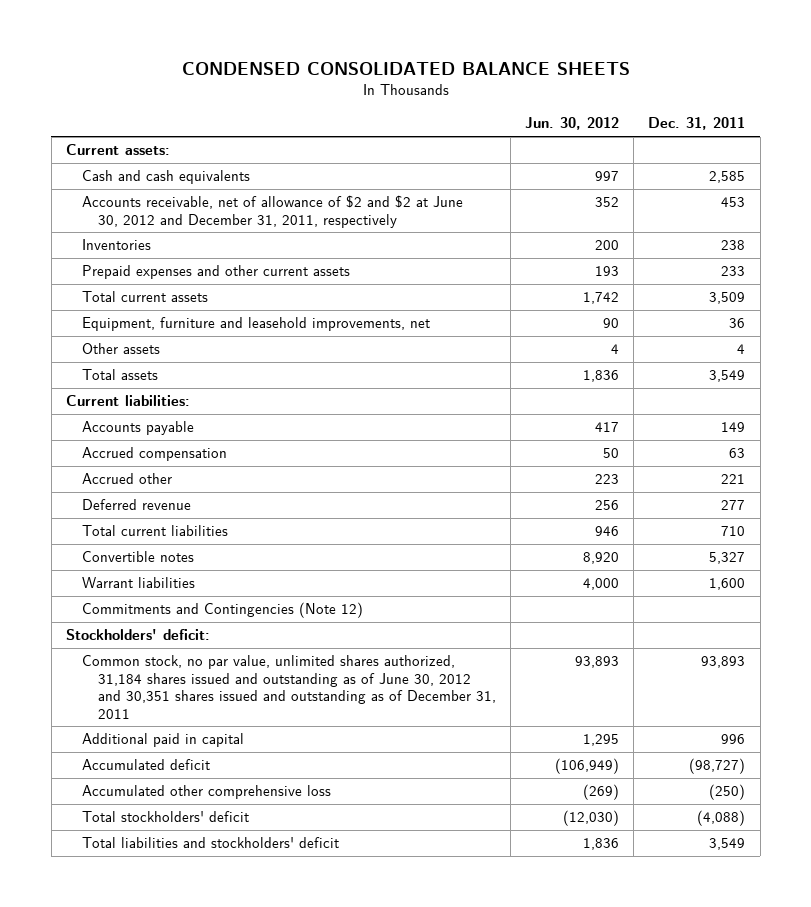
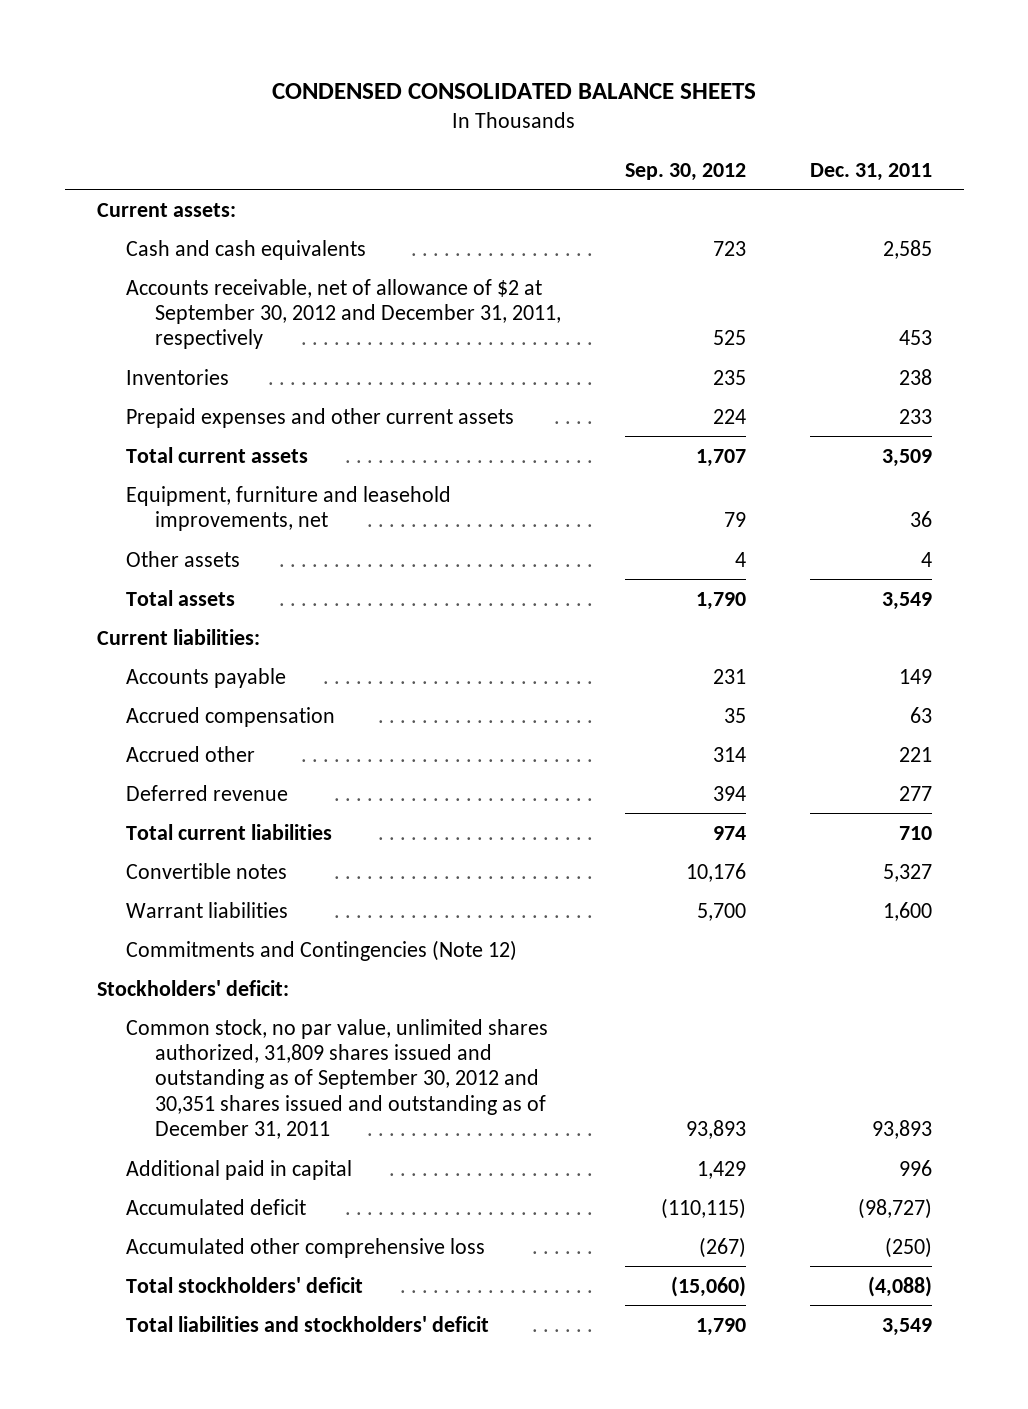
[524,117,619,131] Jun. 30, 2012 -> none
none -> [624,162,746,181] Sep. 30, 2012
[81,195,463,228] Accounts receivable, net of allowance of $2 and $2 at June 30, 2012 and December 31, 2011, respectively -> [125,278,562,350] Accounts receivable, net of allowance of $2 at September 30, 2012 and December 31, 2011, respectively
[81,655,496,719] Common stock, no par value, unlimited shares authorized, 31,184 shares issued and outstanding as of June 30, 2012 and 30,351 shares issued and outstanding as of December 31, 2011 -> [125,1018,548,1140] Common stock, no par value, unlimited shares authorized, 31,809 shares issued and outstanding as of September 30, 2012 and 30,351 shares issued and outstanding as of December 31, 2011

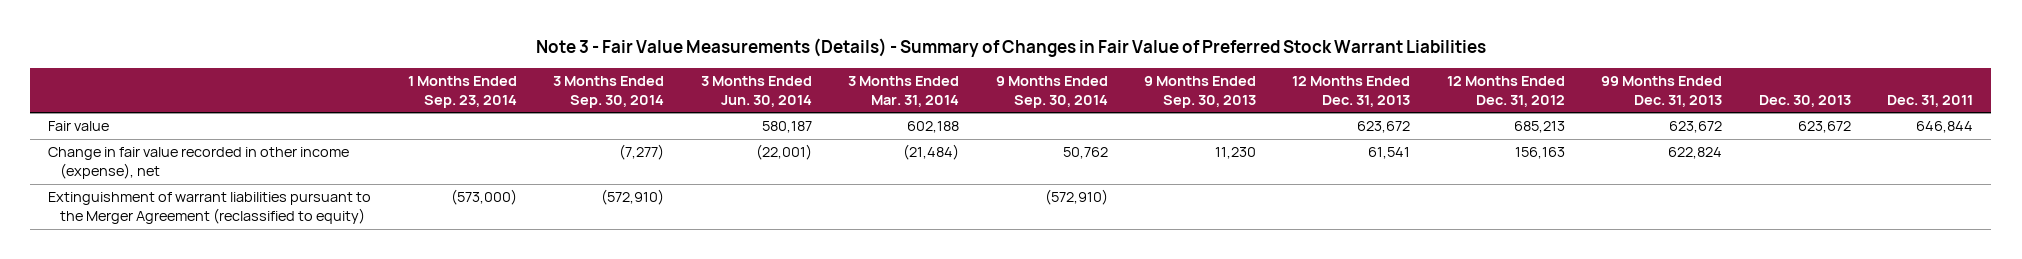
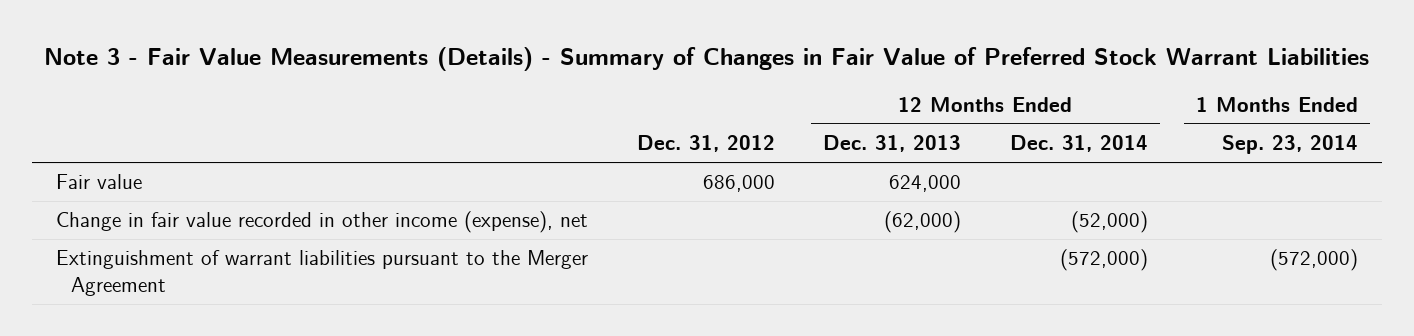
[553,76,665,108] 3 Months Ended Sep. 30, 2014 -> none
[700,76,812,107] 3 Months Ended Jun. 30, 2014 -> none
[848,76,960,107] 3 Months Ended Mar. 31, 2014 -> none
[995,76,1108,108] 9 Months Ended Sep. 30, 2014 -> none
[1143,76,1256,108] 9 Months Ended Sep. 30, 2013 -> none
[1446,76,1565,107] 12 Months Ended Dec. 31, 2012 -> none
[1601,76,1723,107] 99 Months Ended Dec. 31, 2013 -> none
[1758,94,1851,107] Dec. 30, 2013 -> none
[1887,94,1974,107] Dec. 31, 2011 -> none
none -> [636,135,775,153] Dec. 31, 2012
none -> [1009,135,1148,153] Dec. 31, 2014
[1357,121,1411,134] 623,672 -> [889,175,962,193] 624,000
[1368,147,1411,160] 61,541 -> [884,211,962,234] (62,000)
[48,192,372,224] Extinguishment of warrant liabilities pursuant to the Merger Agreement (reclassified to equity) -> [56,250,589,297] Extinguishment of warrant liabilities pursuant to the Merger Agreement
[450,189,517,206] (573,000) -> [1270,249,1359,272] (572,000)

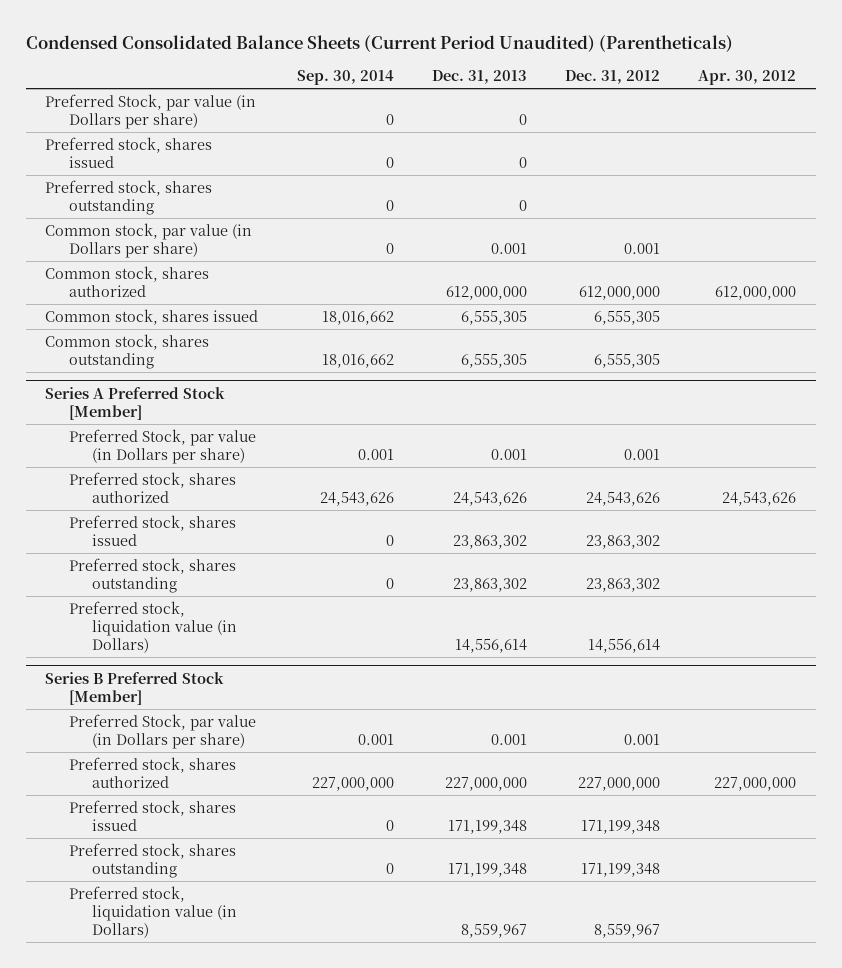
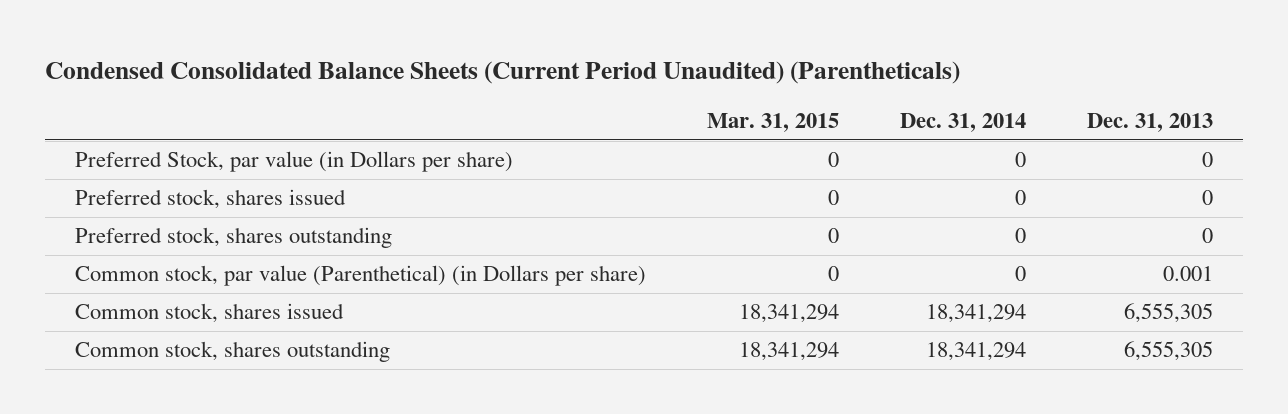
[296,70,394,86] Sep. 30, 2014 -> none
[565,70,661,85] Dec. 31, 2012 -> none
[698,70,797,86] Apr. 30, 2012 -> none
none -> [707,113,840,133] Mar. 31, 2015
none -> [899,113,1026,133] Dec. 31, 2014
[45,265,210,297] Common stock, shares authorized -> none
[45,222,253,258] Common stock, par value (in Dollars per share) -> [75,265,647,287] Common stock, par value (Parenthetical) (in Dollars per share)
[45,386,226,420] Series A Preferred Stock [Member] -> none
[68,428,256,464] Preferred Stock, par value (in Dollars per share) -> none
[68,471,236,503] Preferred stock, shares authorized -> none
[68,514,236,546] Preferred stock, shares issued -> none
[68,557,236,593] Preferred stock, shares outstanding -> none
[68,600,237,653] Preferred stock, liquidation value (in Dollars) -> none
[45,671,225,705] Series B Preferred Stock [Member] -> none
[68,713,256,749] Preferred Stock, par value (in Dollars per share) -> none
[68,756,236,788] Preferred stock, shares authorized -> none
[68,799,236,831] Preferred stock, shares issued -> none
[68,842,236,878] Preferred stock, shares outstanding -> none
[68,885,237,938] Preferred stock, liquidation value (in Dollars) -> none

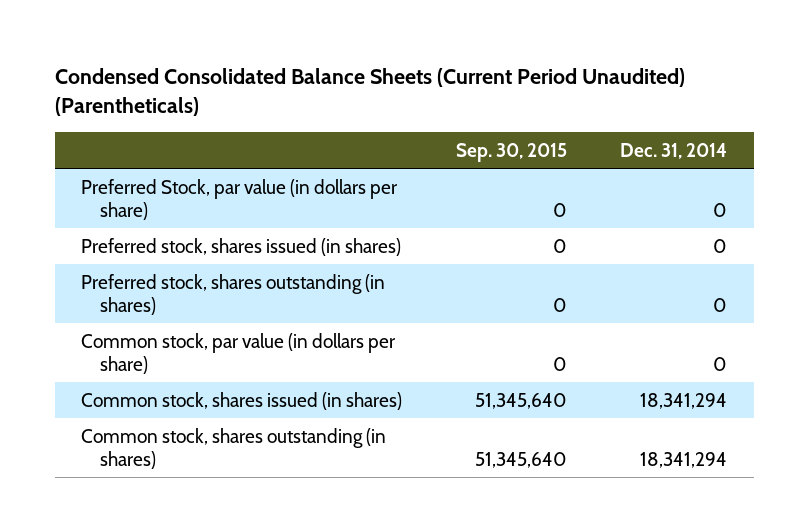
[707,113,840,133] Mar. 31, 2015 -> none
[1086,113,1213,133] Dec. 31, 2013 -> none
none -> [455,142,567,162] Sep. 30, 2015
[75,151,514,173] Preferred Stock, par value (in Dollars per share) -> [81,178,399,220] Preferred Stock, par value (in dollars per share)
[75,189,347,210] Preferred stock, shares issued -> [81,237,402,256] Preferred stock, shares issued (in shares)
[75,227,393,249] Preferred stock, shares outstanding -> [81,273,386,315] Preferred stock, shares outstanding (in shares)
[75,265,647,287] Common stock, par value (Parenthetical) (in Dollars per share) -> [81,332,397,374] Common stock, par value (in dollars per share)
[75,303,345,324] Common stock, shares issued -> [81,391,403,410] Common stock, shares issued (in shares)
[75,341,391,363] Common stock, shares outstanding -> [81,427,387,469] Common stock, shares outstanding (in shares)

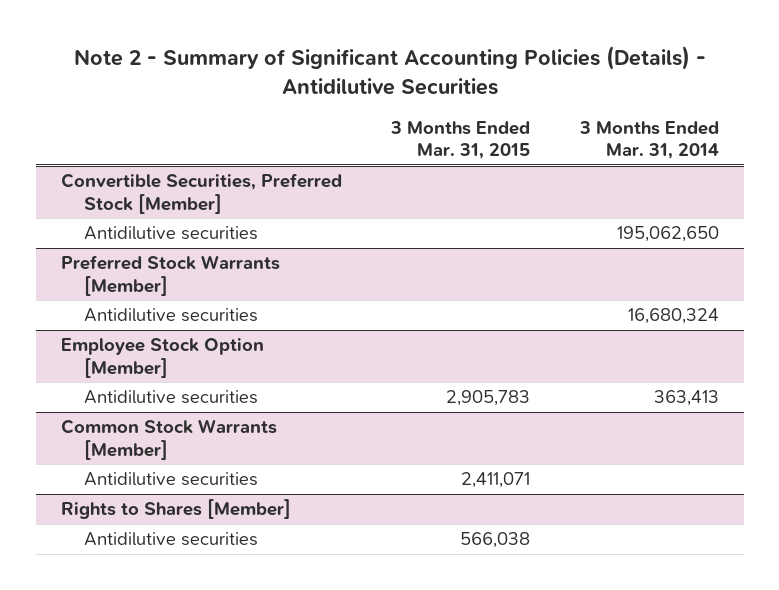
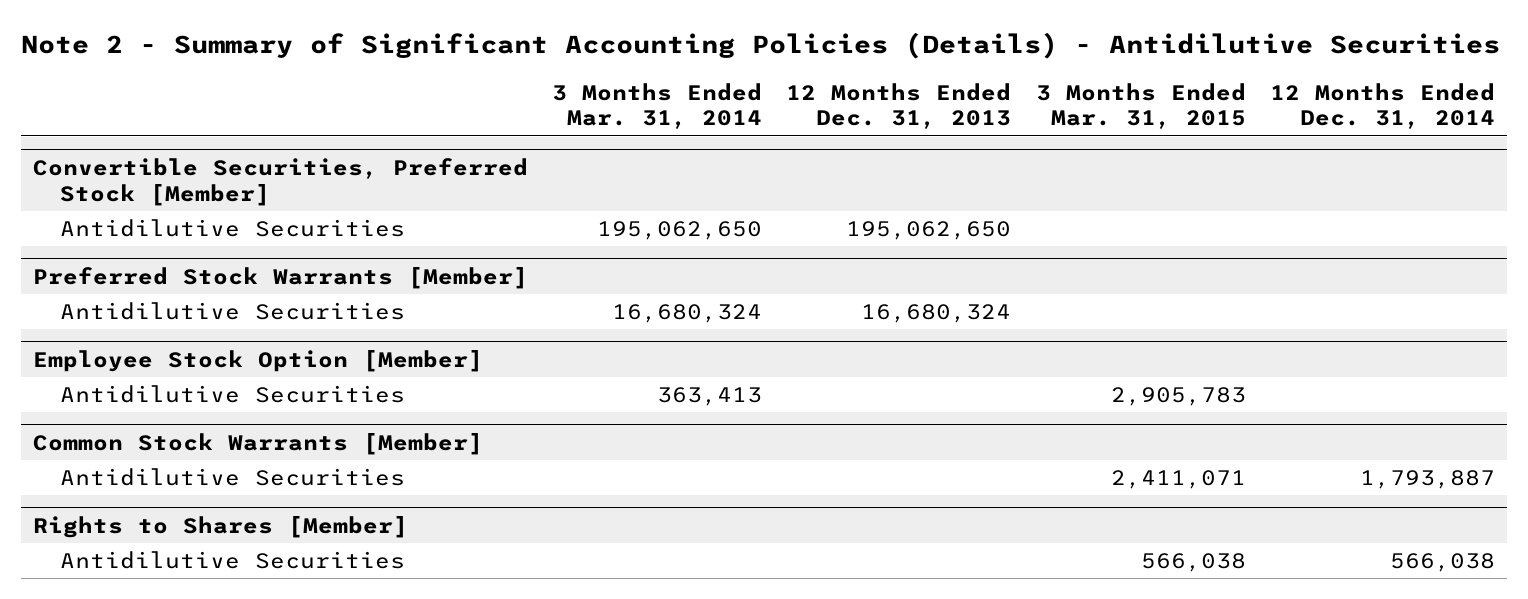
none -> [786,82,1012,130] 12 Months Ended Dec. 31, 2013
none -> [1269,82,1495,130] 12 Months Ended Dec. 31, 2014
[84,226,259,241] Antidilutive securities -> [59,219,405,238] Antidilutive Securities
[84,308,259,323] Antidilutive securities -> [59,302,405,321] Antidilutive Securities
[84,390,259,405] Antidilutive securities -> [59,385,405,404] Antidilutive Securities
[84,472,259,487] Antidilutive securities -> [59,468,405,487] Antidilutive Securities
[84,532,259,547] Antidilutive securities -> [59,551,405,570] Antidilutive Securities

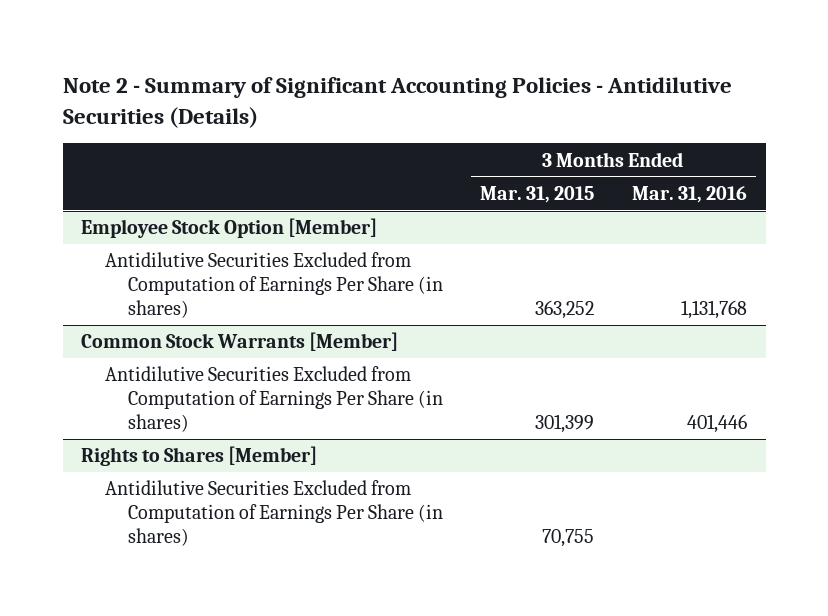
[20,32,1500,60] Note 2 - Summary of Significant Accounting Policies (Details) - Antidilutive Securities -> [62,77,732,128] Note 2 - Summary of Significant Accounting Policies - Antidilutive Securities (Details)
[551,82,762,130] 3 Months Ended Mar. 31, 2014 -> none
[786,82,1012,130] 12 Months Ended Dec. 31, 2013 -> none
[1269,82,1495,130] 12 Months Ended Dec. 31, 2014 -> none
none -> [631,185,747,203] Mar. 31, 2016
[32,157,528,206] Convertible Securities, Preferred Stock [Member] -> none
[59,219,405,238] Antidilutive Securities -> none
[32,266,528,289] Preferred Stock Warrants [Member] -> none
[59,302,405,321] Antidilutive Securities -> none
[59,385,405,404] Antidilutive Securities -> none
none -> [104,252,443,318] Antidilutive Securities Excluded from Computation of Earnings Per Share (in shares)
[59,468,405,487] Antidilutive Securities -> none
none -> [104,366,443,432] Antidilutive Securities Excluded from Computation of Earnings Per Share (in shares)
[59,551,405,570] Antidilutive Securities -> none
none -> [104,480,443,546] Antidilutive Securities Excluded from Computation of Earnings Per Share (in shares)

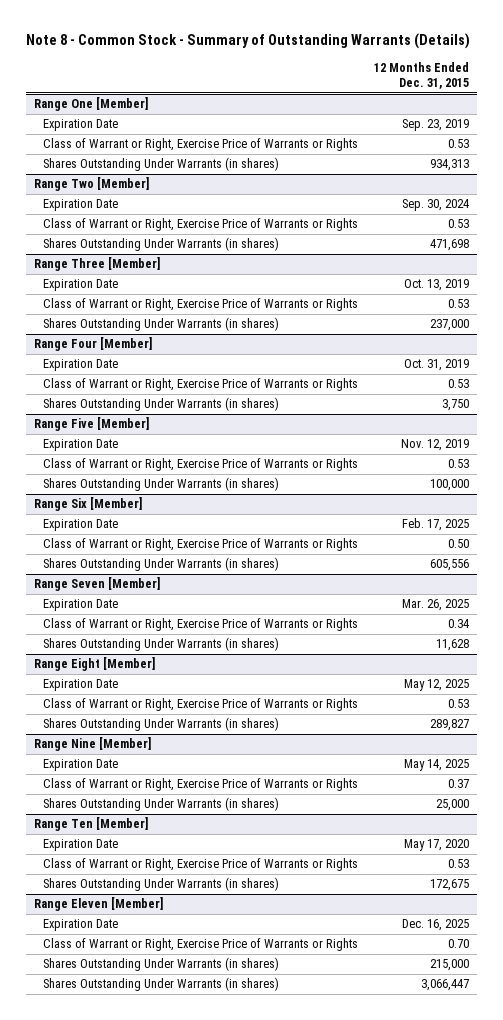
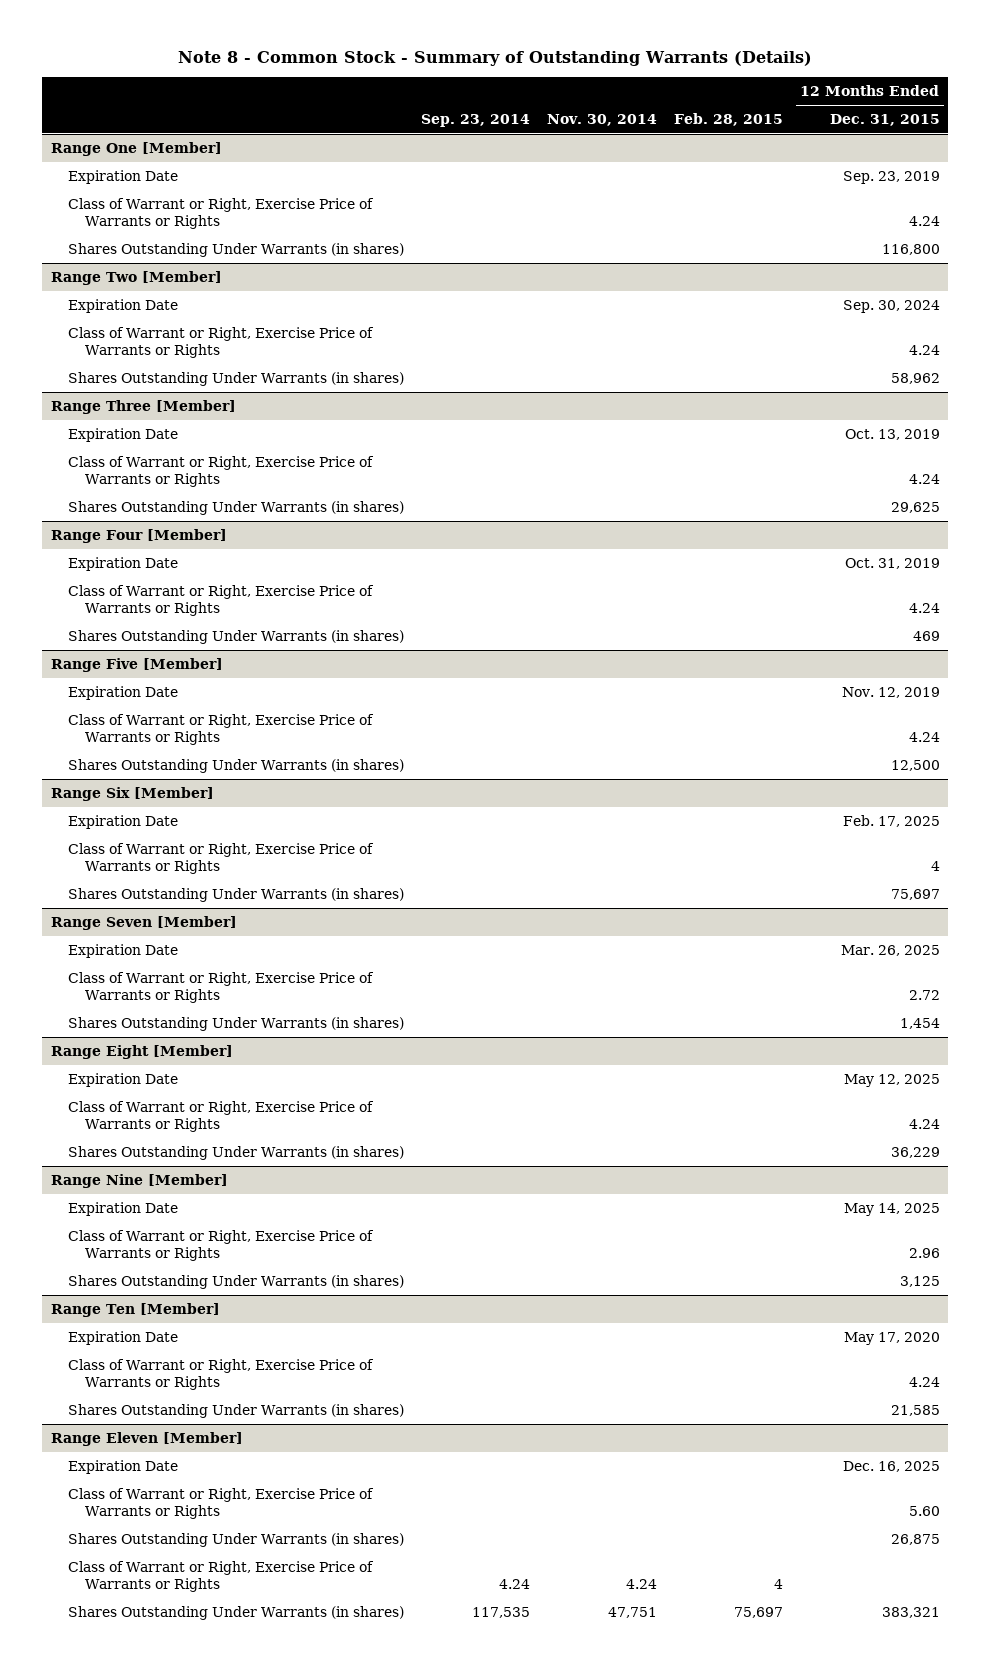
none -> [420,114,530,128] Sep. 23, 2014
none -> [547,114,658,127] Nov. 30, 2014
none -> [674,113,784,127] Feb. 28, 2015
[448,139,470,149] 0.53 -> [908,216,940,227] 4.24
[430,159,470,172] 934,313 -> [881,243,940,255] 116,800
[448,219,470,229] 0.53 -> [908,345,940,356] 4.24
[430,239,470,252] 471,698 -> [890,372,940,384] 58,962
[448,299,470,309] 0.53 -> [908,474,940,485] 4.24
[430,319,470,332] 237,000 -> [890,501,940,513] 29,625
[448,379,470,389] 0.53 -> [908,603,940,614] 4.24
[442,399,470,412] 3,750 -> [912,630,940,641] 469
[448,459,470,469] 0.53 -> [908,732,940,743] 4.24
[430,479,470,492] 100,000 -> [890,759,940,771] 12,500
[448,539,470,549] 0.50 -> [930,861,940,872] 4
[430,559,470,572] 605,556 -> [890,888,940,900] 75,697
[448,619,470,629] 0.34 -> [908,990,940,1001] 2.72
[436,639,470,652] 11,628 -> [899,1017,940,1029] 1,454
[448,699,470,709] 0.53 -> [908,1119,940,1130] 4.24
[430,719,470,732] 289,827 -> [890,1146,940,1158] 36,229
[448,779,470,789] 0.37 -> [908,1248,940,1259] 2.96
[436,799,470,812] 25,000 -> [899,1275,940,1287] 3,125
[448,859,470,869] 0.53 -> [908,1377,940,1388] 4.24
[430,879,470,892] 172,675 -> [890,1404,940,1416] 21,585
[448,939,470,949] 0.70 -> [908,1506,940,1517] 5.60
[430,959,470,972] 215,000 -> [890,1533,940,1545] 26,875
none -> [67,1560,374,1593] Class of Warrant or Right, Exercise Price of Warrants or Rights
[421,979,470,992] 3,066,447 -> [881,1606,940,1618] 383,321

